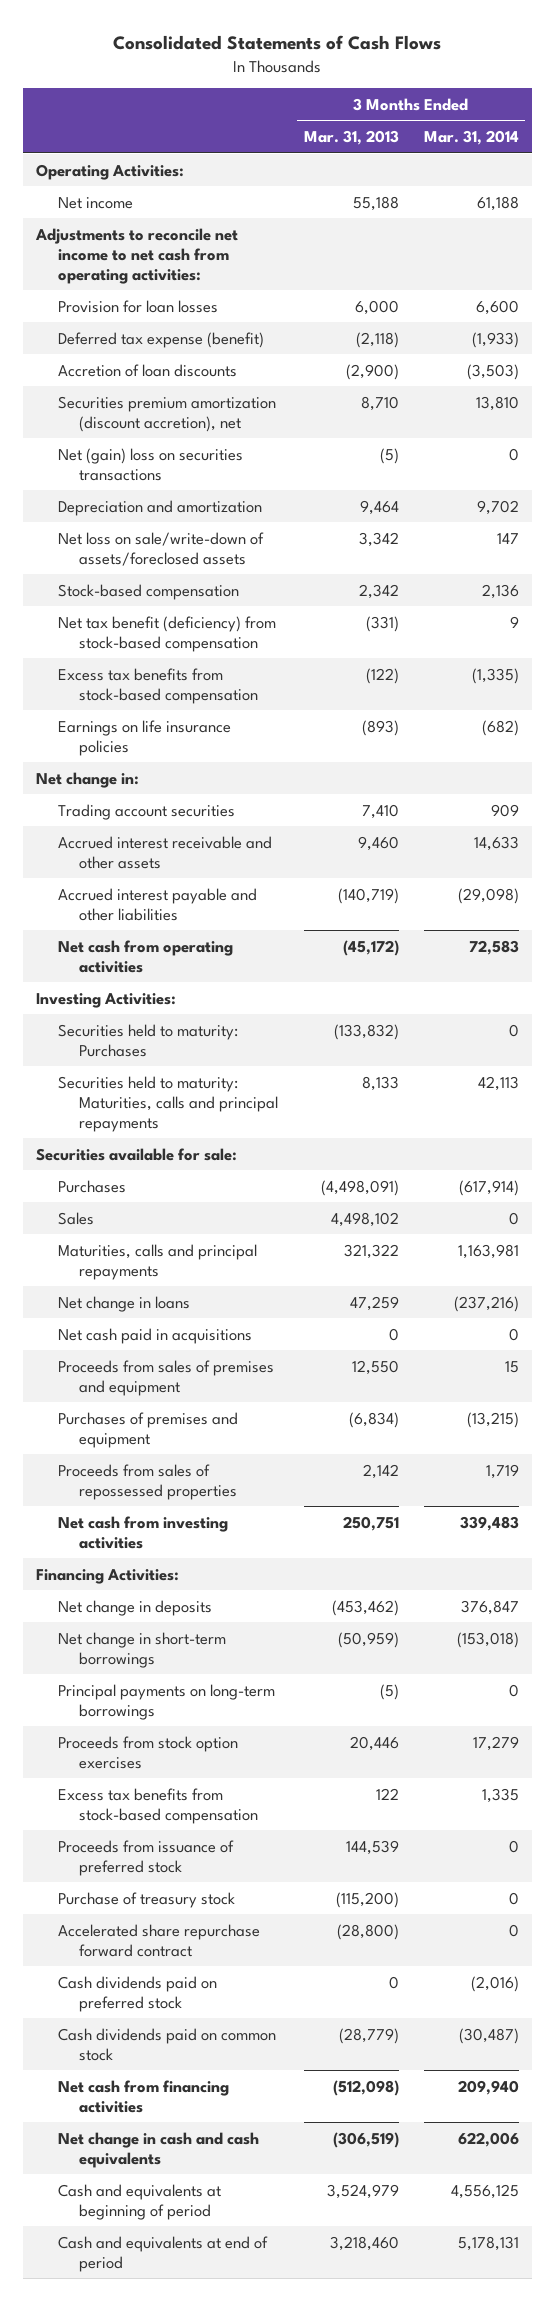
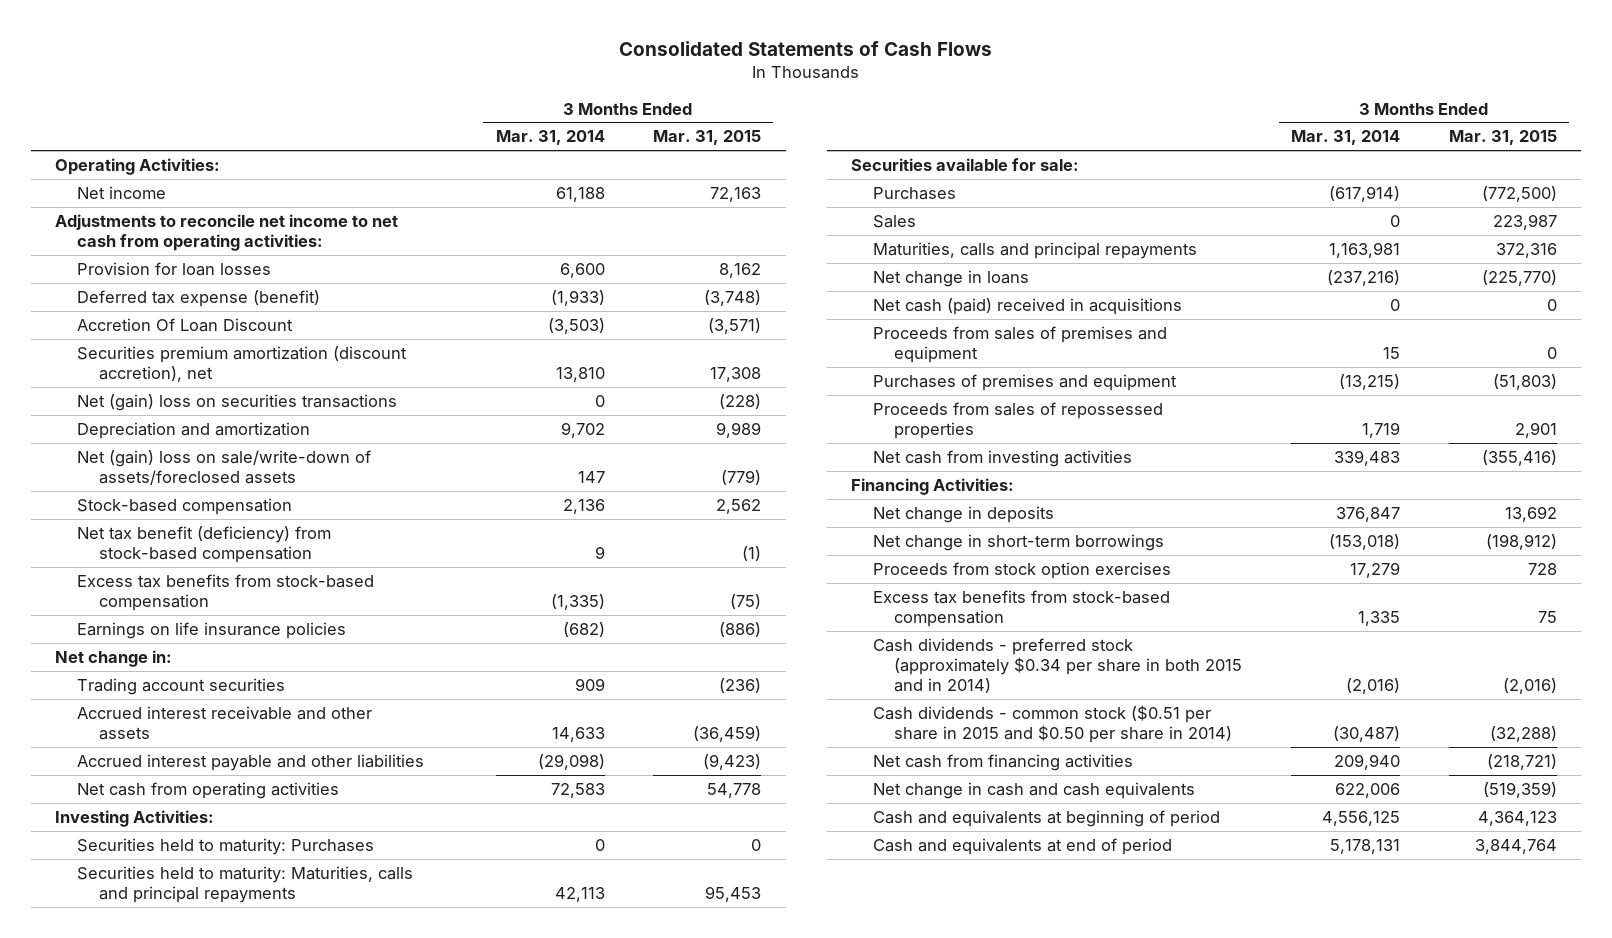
[303,130,399,146] Mar. 31, 2013 -> none
none -> [653,130,762,146] Mar. 31, 2015
[57,363,237,377] Accretion of loan discounts -> [77,317,294,332] Accretion Of Loan Discount
[57,531,264,566] Net loss on sale/write-down of assets/foreclosed assets -> [77,449,372,486] Net (gain) loss on sale/write-down of assets/foreclosed assets
[57,1327,252,1344] Net cash paid in acquisitions -> [872,297,1182,315] Net cash (paid) received in acquisitions
[57,1683,275,1720] Principal payments on long-term borrowings -> none
[57,1839,234,1876] Proceeds from issuance of preferred stock -> none
[57,1891,235,1908] Purchase of treasury stock -> none
[57,1923,260,1957] Accelerated share repurchase forward contract -> none
[57,1975,217,2012] Cash dividends paid on preferred stock -> [872,637,1243,694] Cash dividends - preferred stock (approximately $0.34 per share in both 2015 and in 2014)
[57,2027,276,2061] Cash dividends paid on common stock -> [872,704,1233,744] Cash dividends - common stock ($0.51 per share in 2015 and $0.50 per share in 2014)

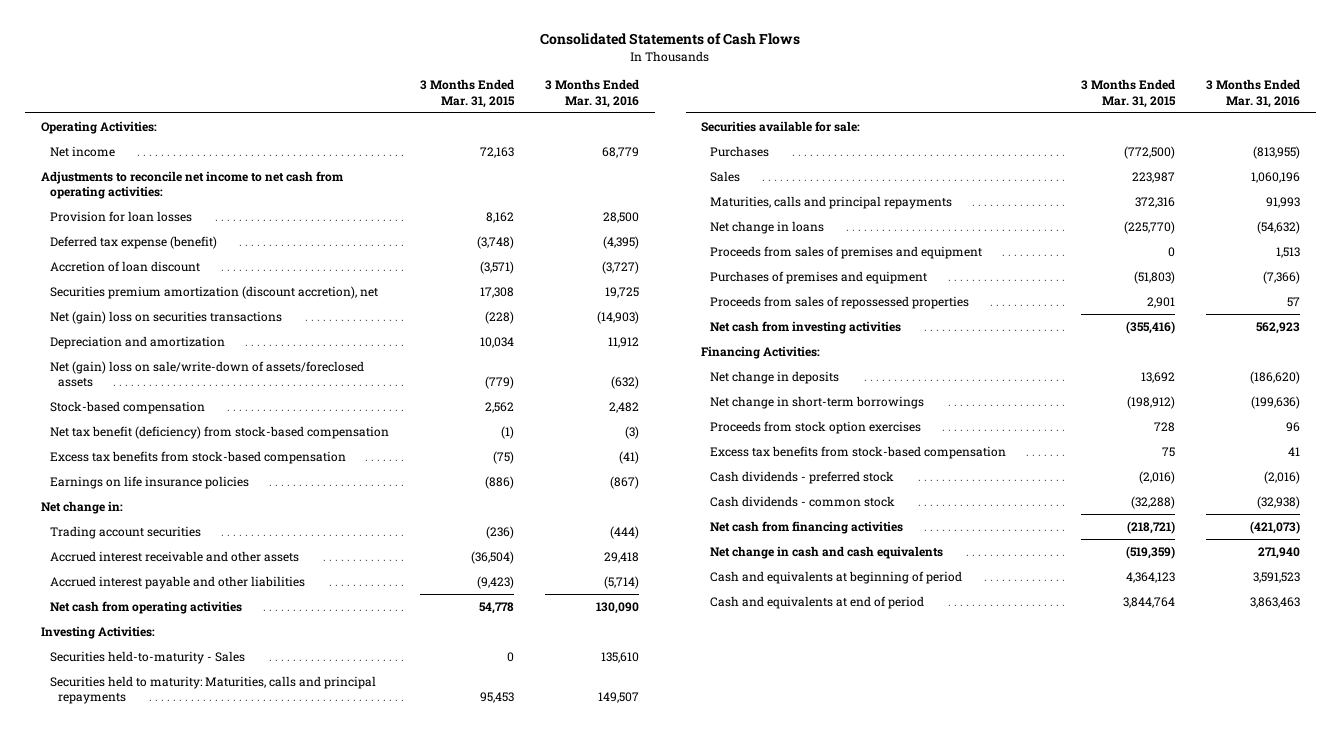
[495,130,605,146] Mar. 31, 2014 -> none
none -> [545,79,640,108] 3 Months Ended Mar. 31, 2016
[77,317,294,332] Accretion Of Loan Discount -> [49,260,200,272] Accretion of loan discount
[716,421,762,438] 9,989 -> [479,336,514,348] 10,034
[693,726,762,743] (36,459) -> [470,550,514,564] (36,504)
[77,837,375,855] Securities held to maturity: Purchases -> [49,650,245,664] Securities held-to-maturity - Sales
[872,297,1182,315] Net cash (paid) received in acquisitions -> none
[872,637,1243,694] Cash dividends - preferred stock (approximately $0.34 per share in both 2015 and in 2014) -> [710,470,895,484] Cash dividends - preferred stock
[872,704,1233,744] Cash dividends - common stock ($0.51 per share in 2015 and $0.50 per share in 2014) -> [710,495,896,507] Cash dividends - common stock

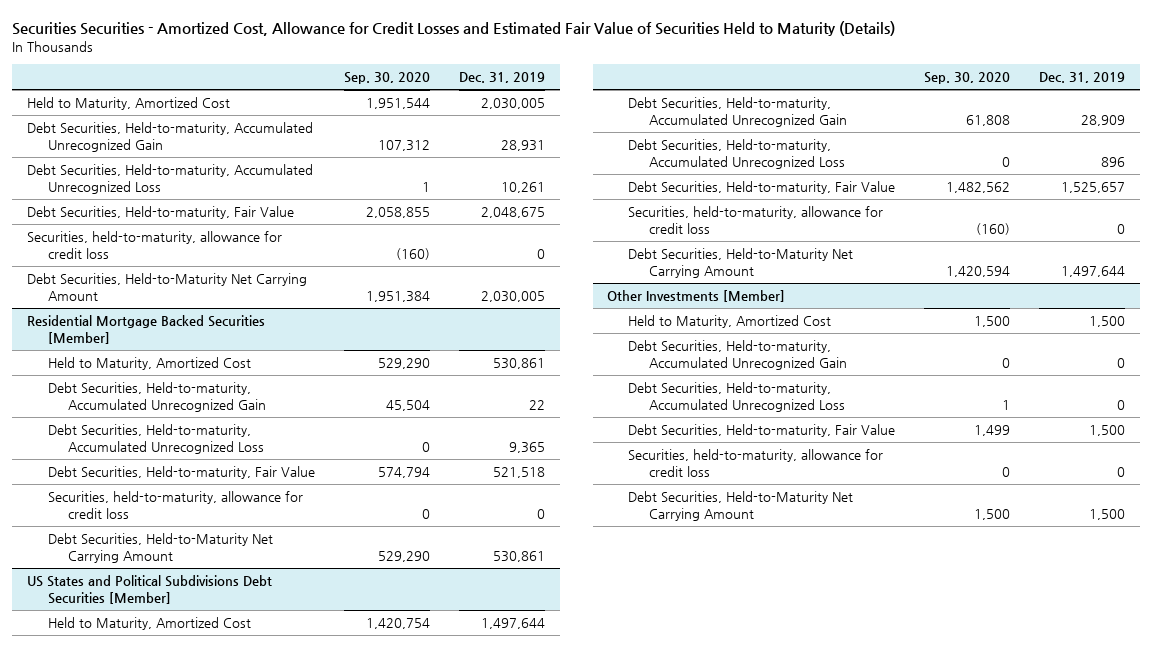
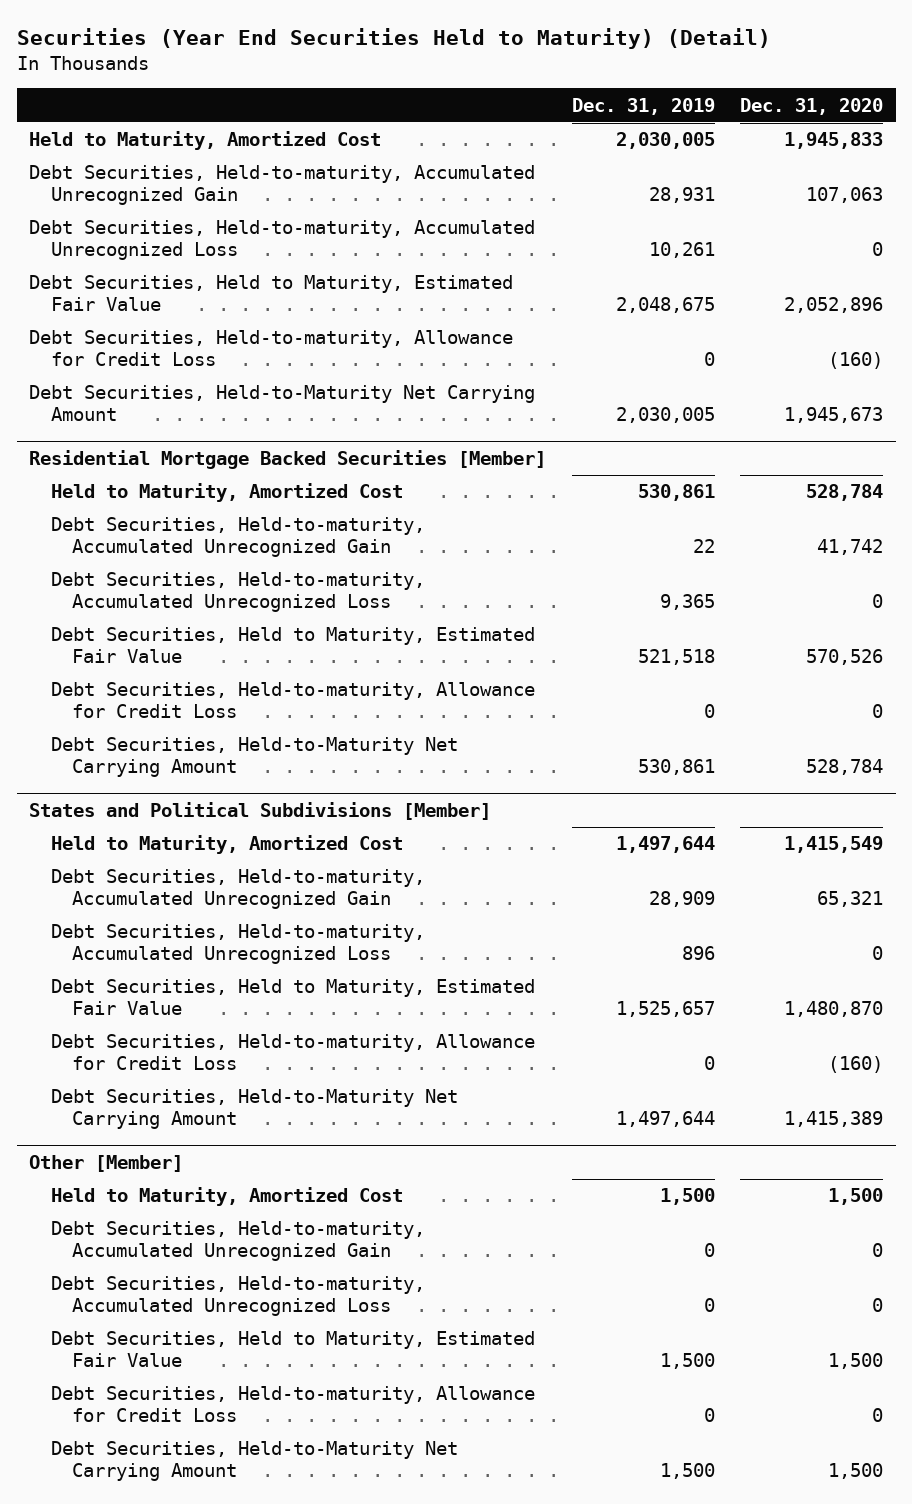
[12,20,896,36] Securities Securities - Amortized Cost, Allowance for Credit Losses and Estimated Fair Value of Securities Held to Maturity (Details) -> [16,28,771,50] Securities (Year End Securities Held to Maturity) (Detail)
[343,72,430,85] Sep. 30, 2020 -> none
none -> [739,97,883,115] Dec. 31, 2020
[26,206,294,220] Debt Securities, Held-to-maturity, Fair Value -> [29,275,514,311] Debt Securities, Held to Maturity, Estimated Fair Value
[26,231,282,259] Securities, held-to-maturity, allowance for credit loss -> [29,330,514,366] Debt Securities, Held-to-maturity, Allowance for Credit Loss
[47,466,315,480] Debt Securities, Held-to-maturity, Fair Value -> [50,627,535,663] Debt Securities, Held to Maturity, Estimated Fair Value
[47,491,303,519] Securities, held-to-maturity, allowance for credit loss -> [50,682,535,718] Debt Securities, Held-to-maturity, Allowance for Credit Loss
[26,575,272,604] US States and Political Subdivisions Debt Securities [Member] -> [29,802,492,821] States and Political Subdivisions [Member]
[627,181,895,195] Debt Securities, Held-to-maturity, Fair Value -> [50,979,535,1015] Debt Securities, Held to Maturity, Estimated Fair Value
[627,206,883,234] Securities, held-to-maturity, allowance for credit loss -> [50,1034,535,1070] Debt Securities, Held-to-maturity, Allowance for Credit Loss
[607,290,786,303] Other Investments [Member] -> [29,1155,184,1173] Other [Member]
[627,424,895,438] Debt Securities, Held-to-maturity, Fair Value -> [50,1331,535,1367] Debt Securities, Held to Maturity, Estimated Fair Value
[627,449,883,477] Securities, held-to-maturity, allowance for credit loss -> [50,1386,535,1422] Debt Securities, Held-to-maturity, Allowance for Credit Loss

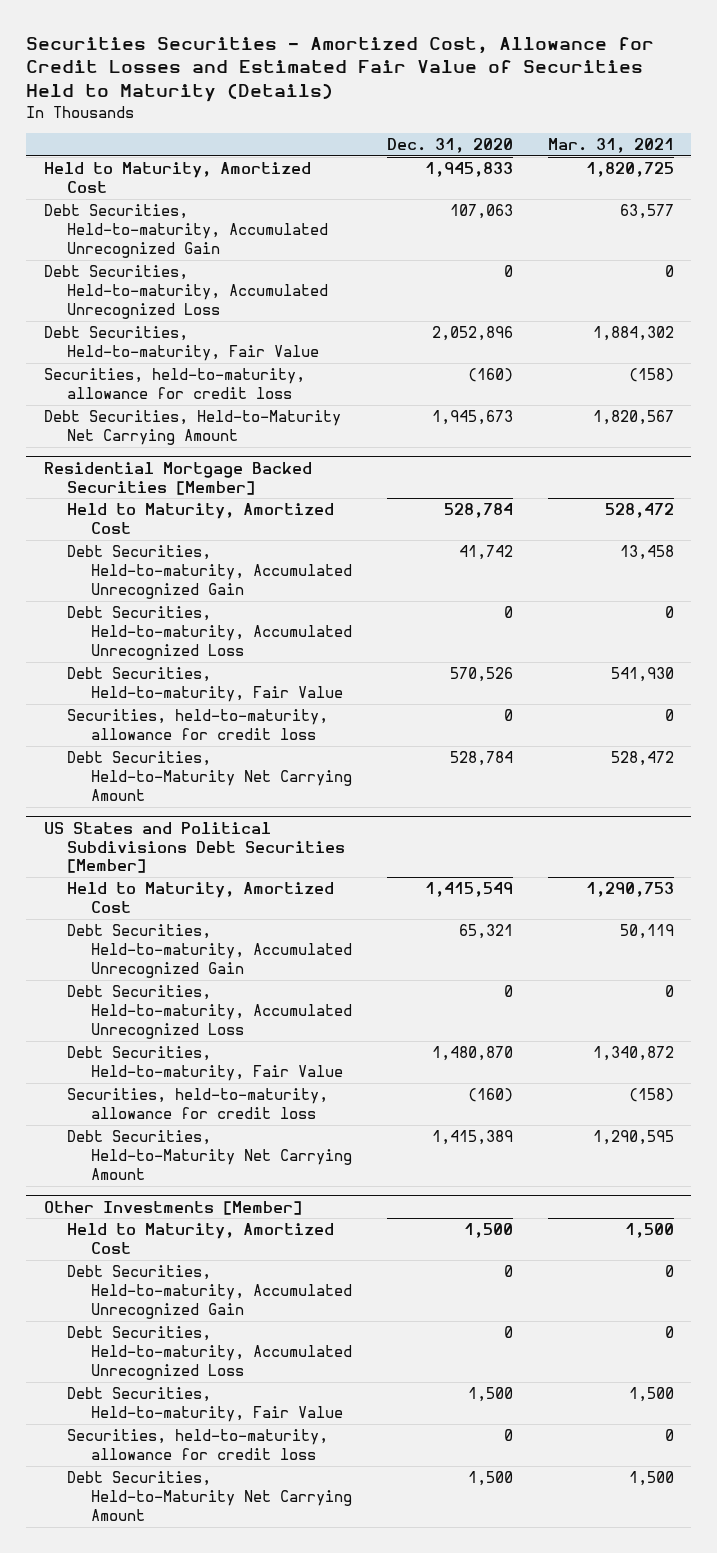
[16,28,771,50] Securities (Year End Securities Held to Maturity) (Detail) -> [26,36,655,103] Securities Securities - Amortized Cost, Allowance for Credit Losses and Estimated Fair Value of Securities Held to Maturity (Details)
[571,97,715,115] Dec. 31, 2019 -> none
none -> [547,138,674,154] Mar. 31, 2021
[29,275,514,311] Debt Securities, Held to Maturity, Estimated Fair Value -> [43,326,320,362] Debt Securities, Held-to-maturity, Fair Value
[29,330,514,366] Debt Securities, Held-to-maturity, Allowance for Credit Loss -> [43,368,305,400] Securities, held-to-maturity, allowance for credit loss
[50,627,535,663] Debt Securities, Held to Maturity, Estimated Fair Value -> [67,667,343,703] Debt Securities, Held-to-maturity, Fair Value
[50,682,535,718] Debt Securities, Held-to-maturity, Allowance for Credit Loss -> [67,709,329,741] Securities, held-to-maturity, allowance for credit loss
[29,802,492,821] States and Political Subdivisions [Member] -> [43,821,346,874] US States and Political Subdivisions Debt Securities [Member]
[50,979,535,1015] Debt Securities, Held to Maturity, Estimated Fair Value -> [67,1046,343,1082] Debt Securities, Held-to-maturity, Fair Value
[50,1034,535,1070] Debt Securities, Held-to-maturity, Allowance for Credit Loss -> [67,1088,329,1120] Securities, held-to-maturity, allowance for credit loss
[29,1155,184,1173] Other [Member] -> [43,1200,302,1215] Other Investments [Member]
[50,1331,535,1367] Debt Securities, Held to Maturity, Estimated Fair Value -> [67,1387,343,1423] Debt Securities, Held-to-maturity, Fair Value
[50,1386,535,1422] Debt Securities, Held-to-maturity, Allowance for Credit Loss -> [67,1429,329,1461] Securities, held-to-maturity, allowance for credit loss

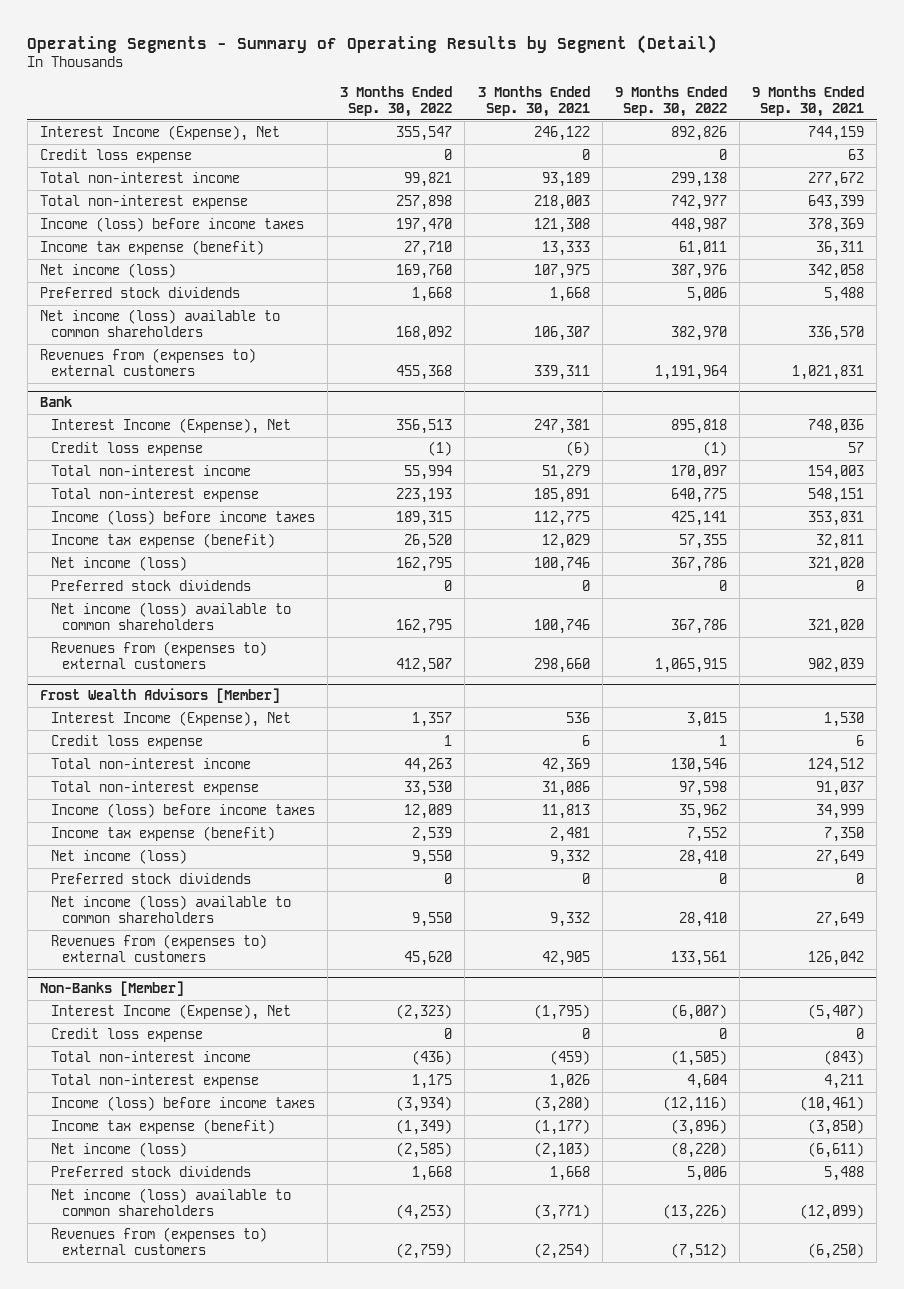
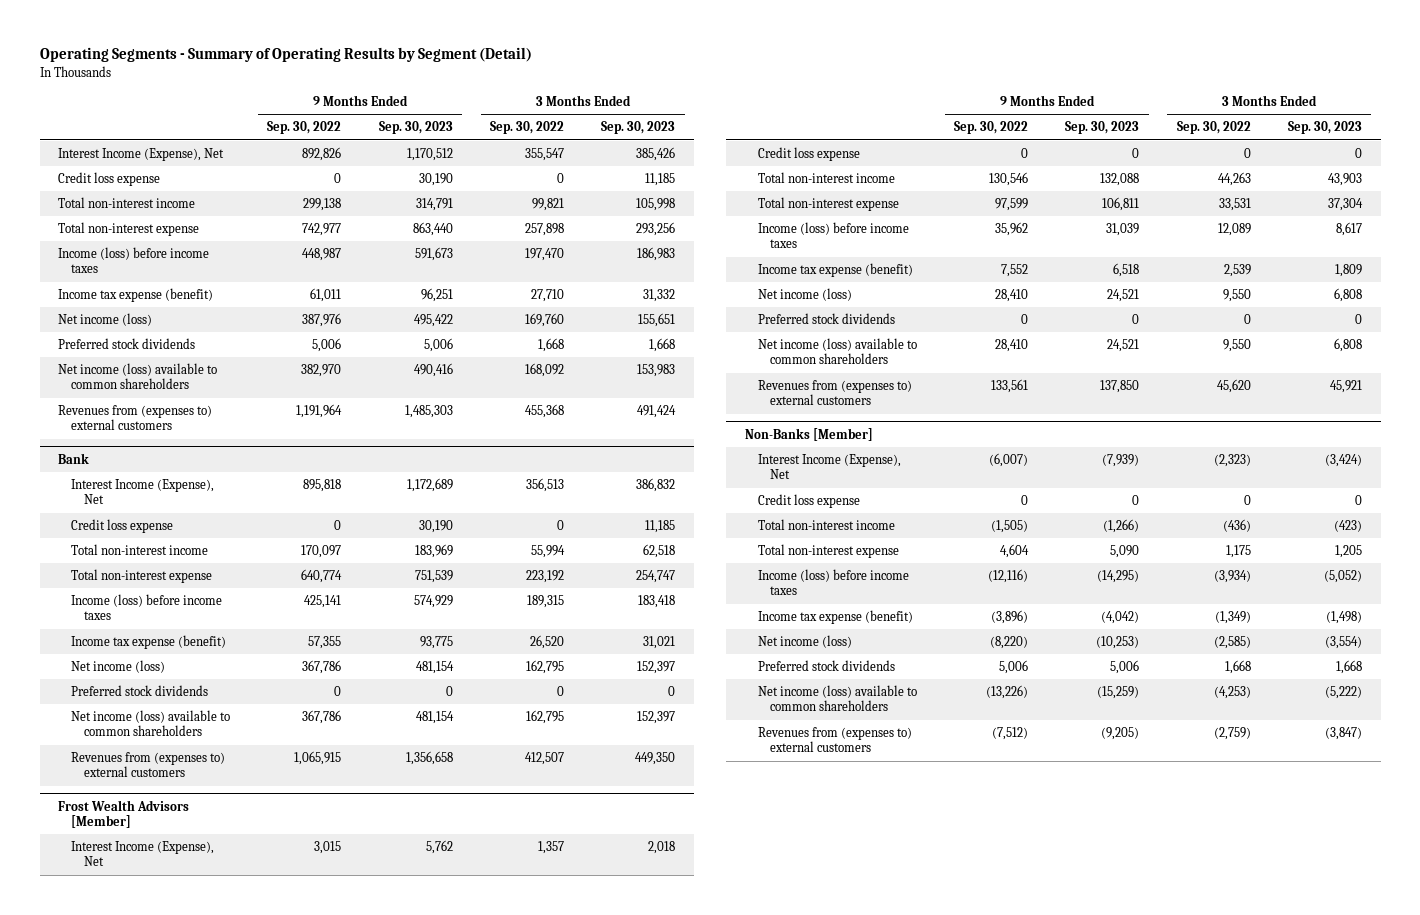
[477,85,590,117] 3 Months Ended Sep. 30, 2021 -> none
[752,85,865,117] 9 Months Ended Sep. 30, 2021 -> none
none -> [378,121,453,135] Sep. 30, 2023
none -> [601,121,676,135] Sep. 30, 2023
[428,441,453,457] (1) -> [557,519,565,530] 0
[702,441,727,457] (1) -> [334,519,342,530] 0
[396,488,453,504] 223,193 -> [526,569,565,583] 223,192
[670,488,727,504] 640,775 -> [301,568,343,583] 640,774
[444,735,453,747] 1 -> [1243,147,1251,158] 0
[718,735,727,747] 1 -> [1020,147,1028,158] 0
[404,781,453,797] 33,530 -> [1218,197,1251,211] 33,531
[678,781,727,797] 97,598 -> [994,197,1028,211] 97,599

